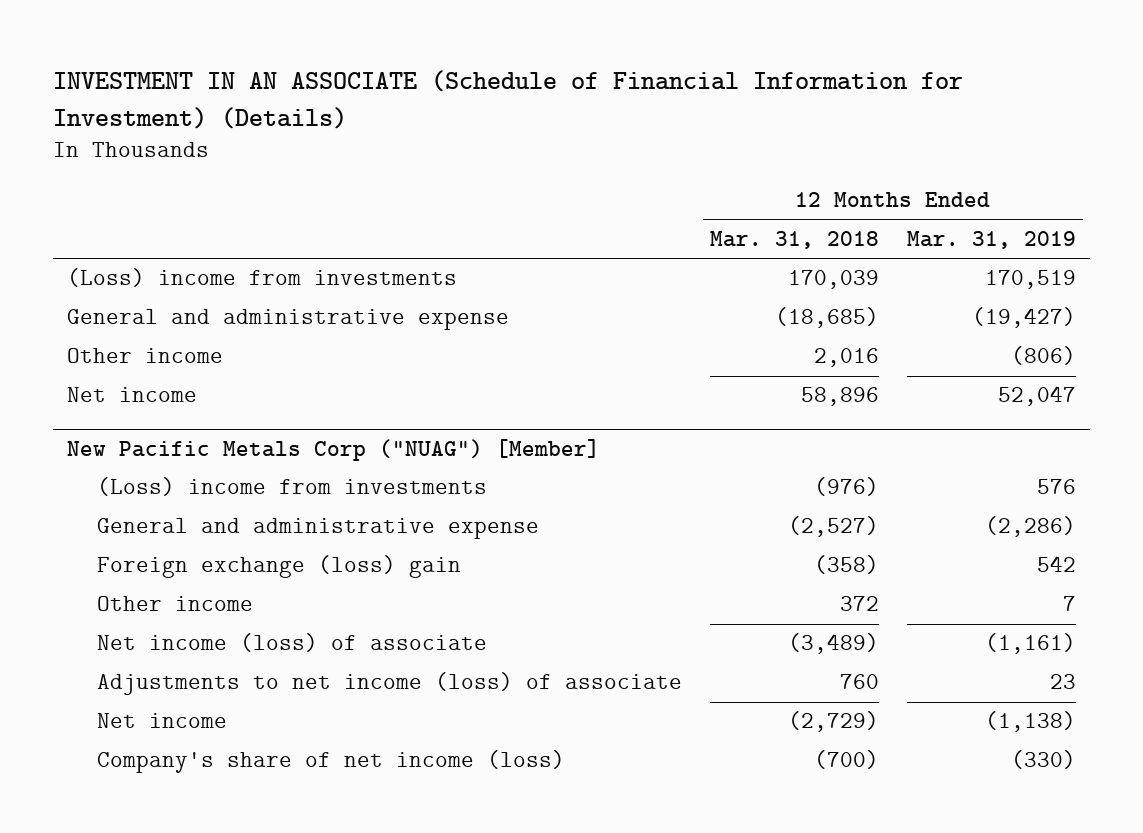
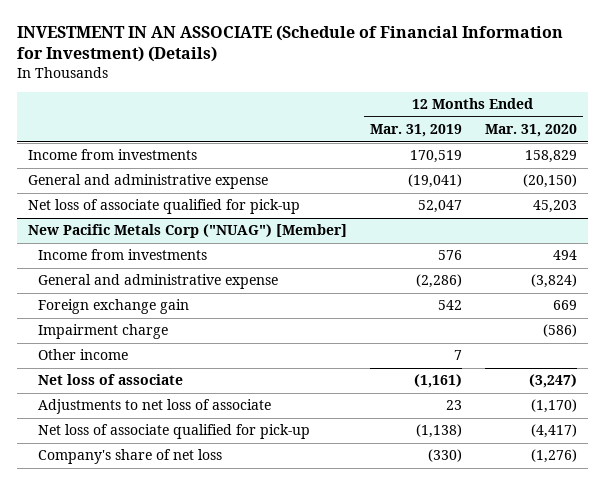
[709,231,879,250] Mar. 31, 2018 -> none
none -> [484,124,577,138] Mar. 31, 2020
[66,348,223,364] Other income -> none
[66,268,457,288] (Loss) income from investments -> [27,149,197,161] Income from investments
[971,307,1076,329] (19,427) -> [407,174,462,189] (19,041)
[66,387,197,403] Net income -> [27,199,300,215] Net loss of associate qualified for pick-up
[96,477,487,497] (Loss) income from investments -> [37,249,207,261] Income from investments
[96,555,461,579] Foreign exchange (loss) gain -> [37,299,189,315] Foreign exchange gain
none -> [37,324,168,340] Impairment charge
[96,633,487,653] Net income (loss) of associate -> [37,374,183,386] Net loss of associate
[96,672,682,696] Adjustments to net income (loss) of associate -> [37,399,271,415] Adjustments to net loss of associate
[96,713,227,729] Net income -> [37,424,310,440] Net loss of associate qualified for pick-up
[96,750,565,774] Company's share of net income (loss) -> [37,449,222,465] Company's share of net loss

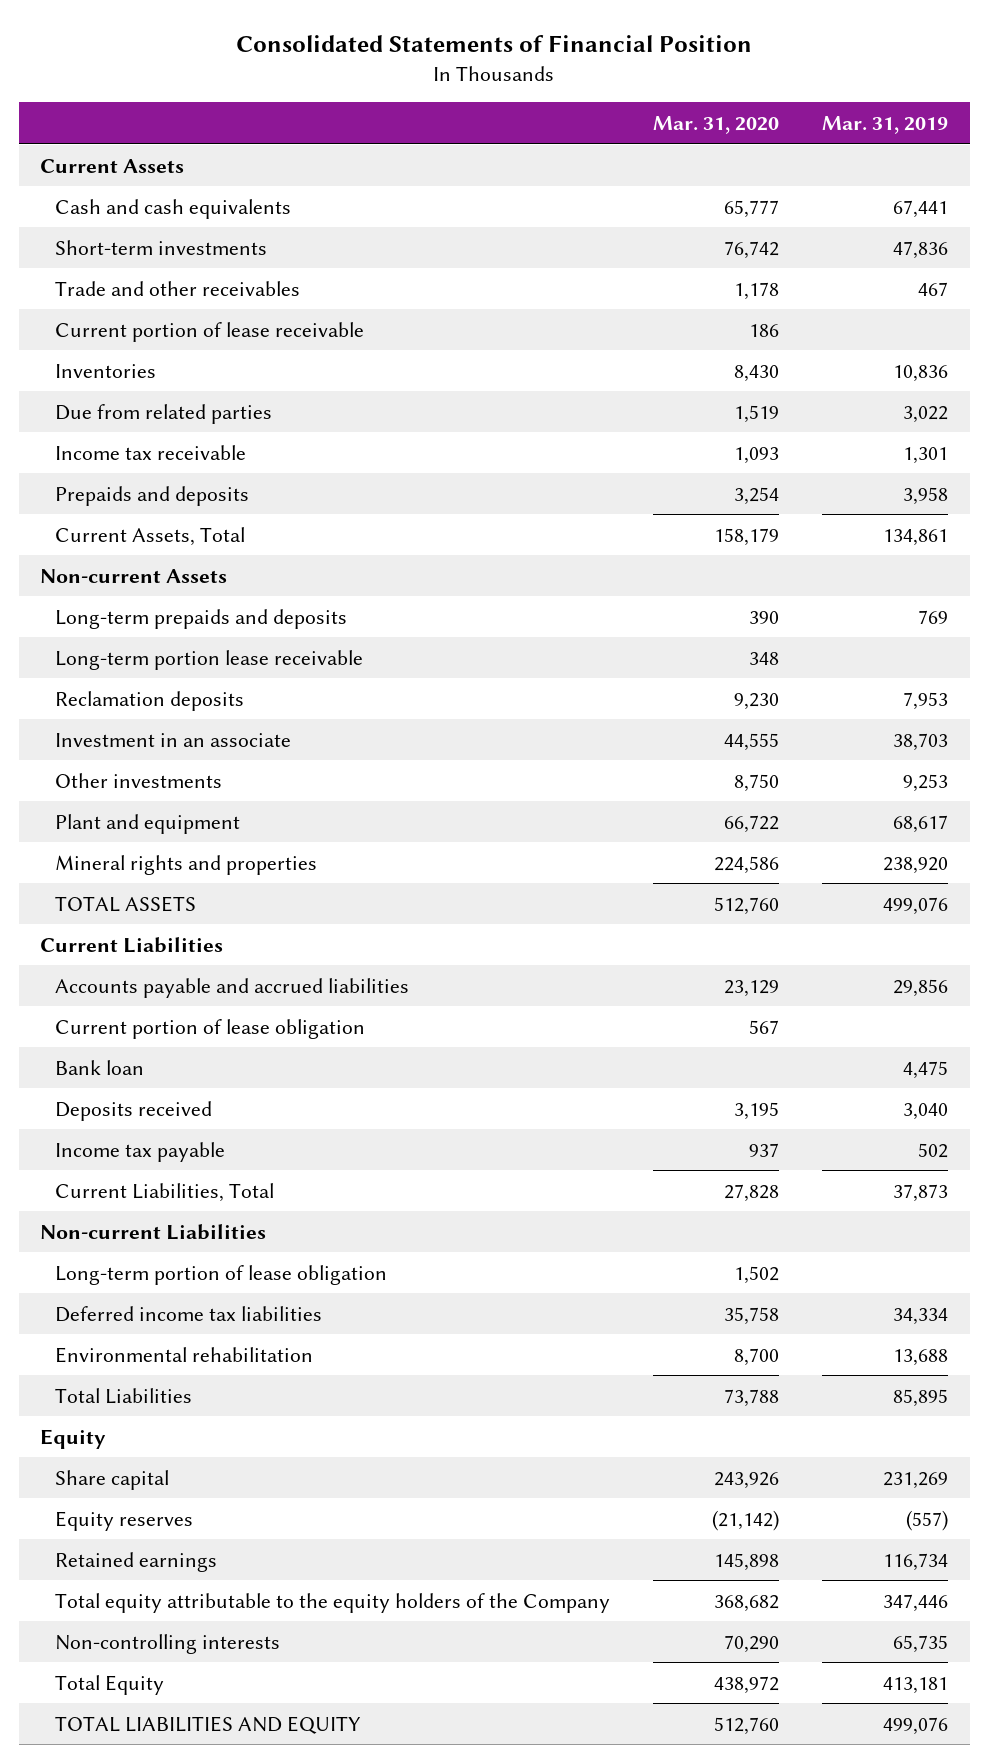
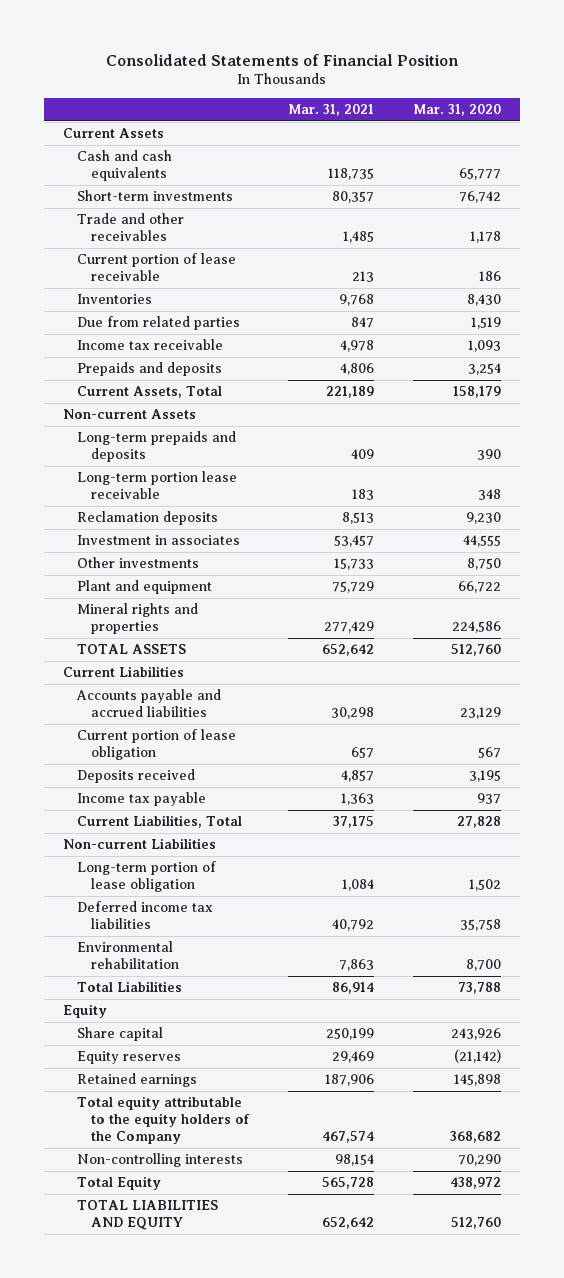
[822,115,949,134] Mar. 31, 2019 -> none
none -> [288,104,375,117] Mar. 31, 2021
[55,732,292,747] Investment in an associate -> [77,535,241,546] Investment in associates
[55,1059,145,1075] Bank loan -> none

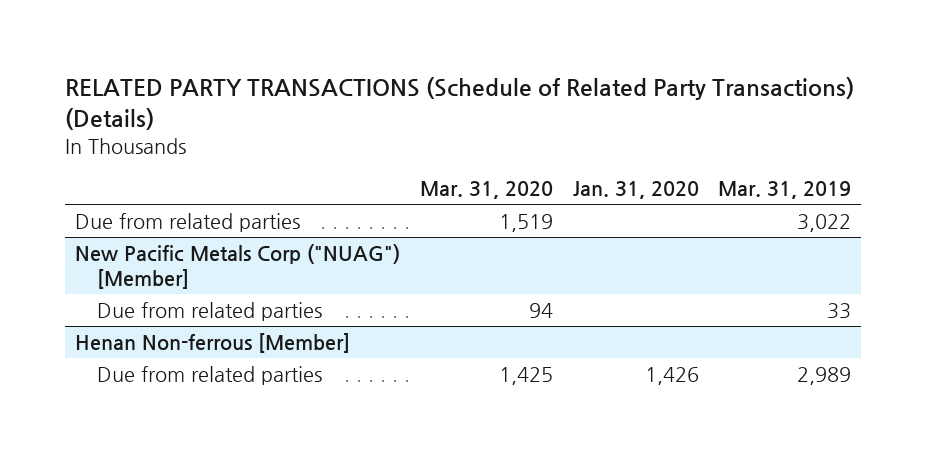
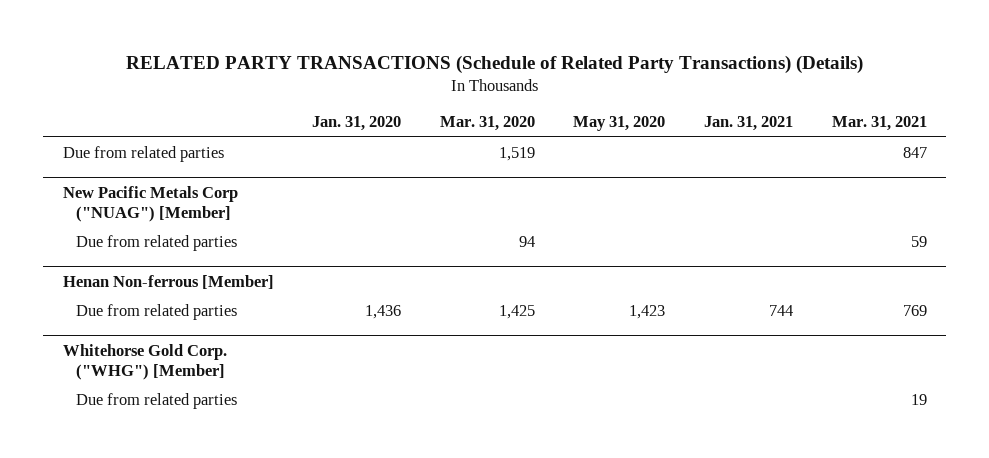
[718,180,852,199] Mar. 31, 2019 -> none
none -> [573,116,666,132] May 31, 2020
none -> [704,116,794,132] Jan. 31, 2021
none -> [831,116,927,132] Mar. 31, 2021
[644,366,699,385] 1,426 -> [365,305,402,320] 1,436
none -> [62,343,227,380] Whitehorse Gold Corp. ("WHG") [Member]
none -> [75,393,237,410] Due from related parties

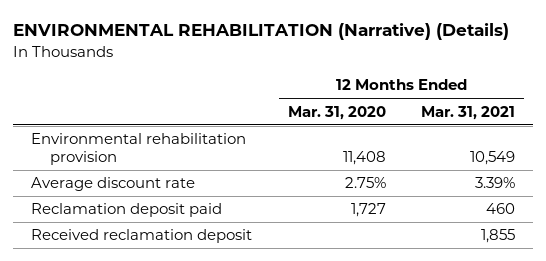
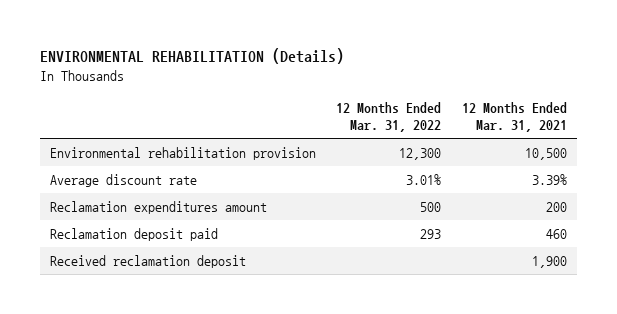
[13,23,510,41] ENVIRONMENTAL REHABILITATION (Narrative) (Details) -> [39,48,344,65] ENVIRONMENTAL REHABILITATION (Details)
[287,105,386,120] Mar. 31, 2020 -> none
none -> [336,101,442,132] 12 Months Ended Mar. 31, 2022
[470,150,516,165] 10,549 -> [524,148,567,161] 10,500
none -> [50,201,268,215] Reclamation expenditures amount
[481,229,516,244] 1,855 -> [531,256,567,269] 1,900

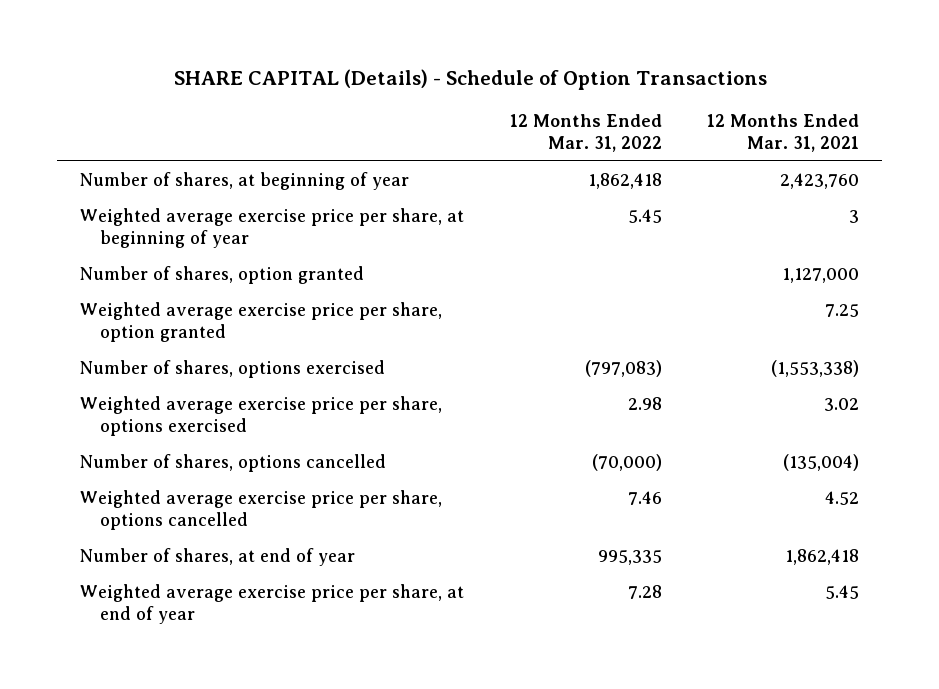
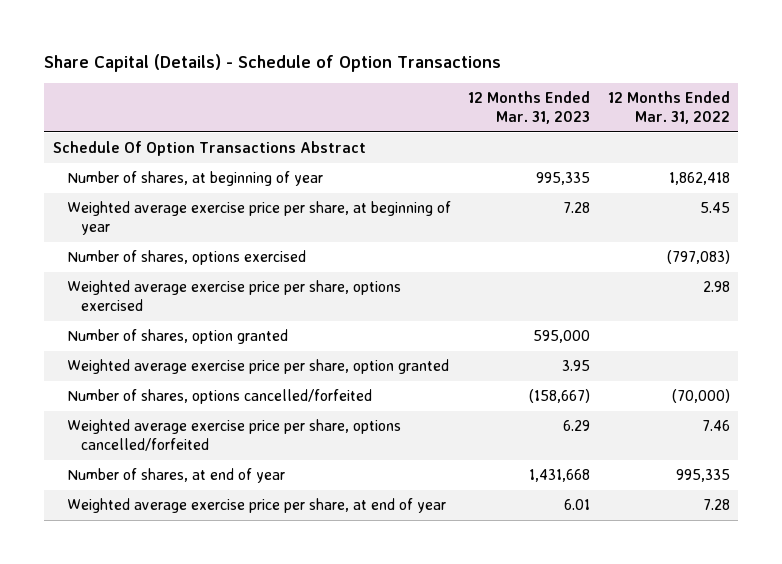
[173,68,767,90] SHARE CAPITAL (Details) - Schedule of Option Transactions -> [44,53,502,72] Share Capital (Details) - Schedule of Option Transactions
[707,113,860,153] 12 Months Ended Mar. 31, 2021 -> none
none -> [468,91,591,125] 12 Months Ended Mar. 31, 2023
none -> [52,141,366,157] Schedule Of Option Transactions Abstract
[79,265,364,284] Number of shares, option granted -> [66,329,288,345] Number of shares, option granted
[79,301,442,343] Weighted average exercise price per share, option granted -> [66,359,449,375] Weighted average exercise price per share, option granted
[79,453,386,472] Number of shares, options cancelled -> [66,389,372,405] Number of shares, options cancelled/forfeited
[79,489,442,531] Weighted average exercise price per share, options cancelled -> [66,419,401,452] Weighted average exercise price per share, options cancelled/forfeited

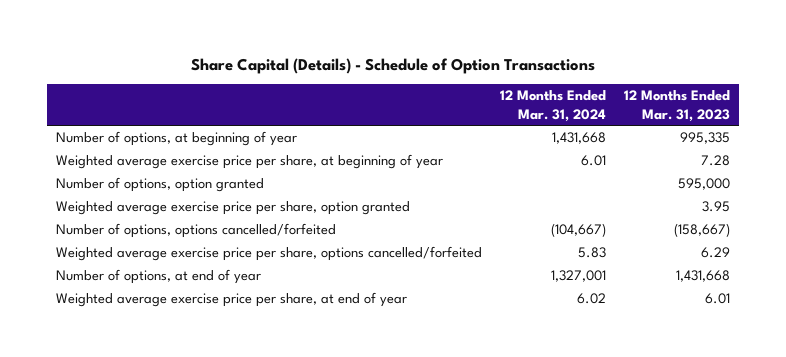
[607,91,730,125] 12 Months Ended Mar. 31, 2022 -> none
none -> [500,90,607,122] 12 Months Ended Mar. 31, 2024
[52,141,366,157] Schedule Of Option Transactions Abstract -> none
[66,171,323,187] Number of shares, at beginning of year -> [56,131,298,147] Number of options, at beginning of year
[66,250,306,266] Number of shares, options exercised -> none
[66,280,401,312] Weighted average exercise price per share, options exercised -> none
[66,329,288,345] Number of shares, option granted -> [56,177,265,193] Number of options, option granted
[66,389,372,405] Number of shares, options cancelled/forfeited -> [56,223,337,239] Number of options, options cancelled/forfeited
[66,468,285,484] Number of shares, at end of year -> [56,269,262,285] Number of options, at end of year

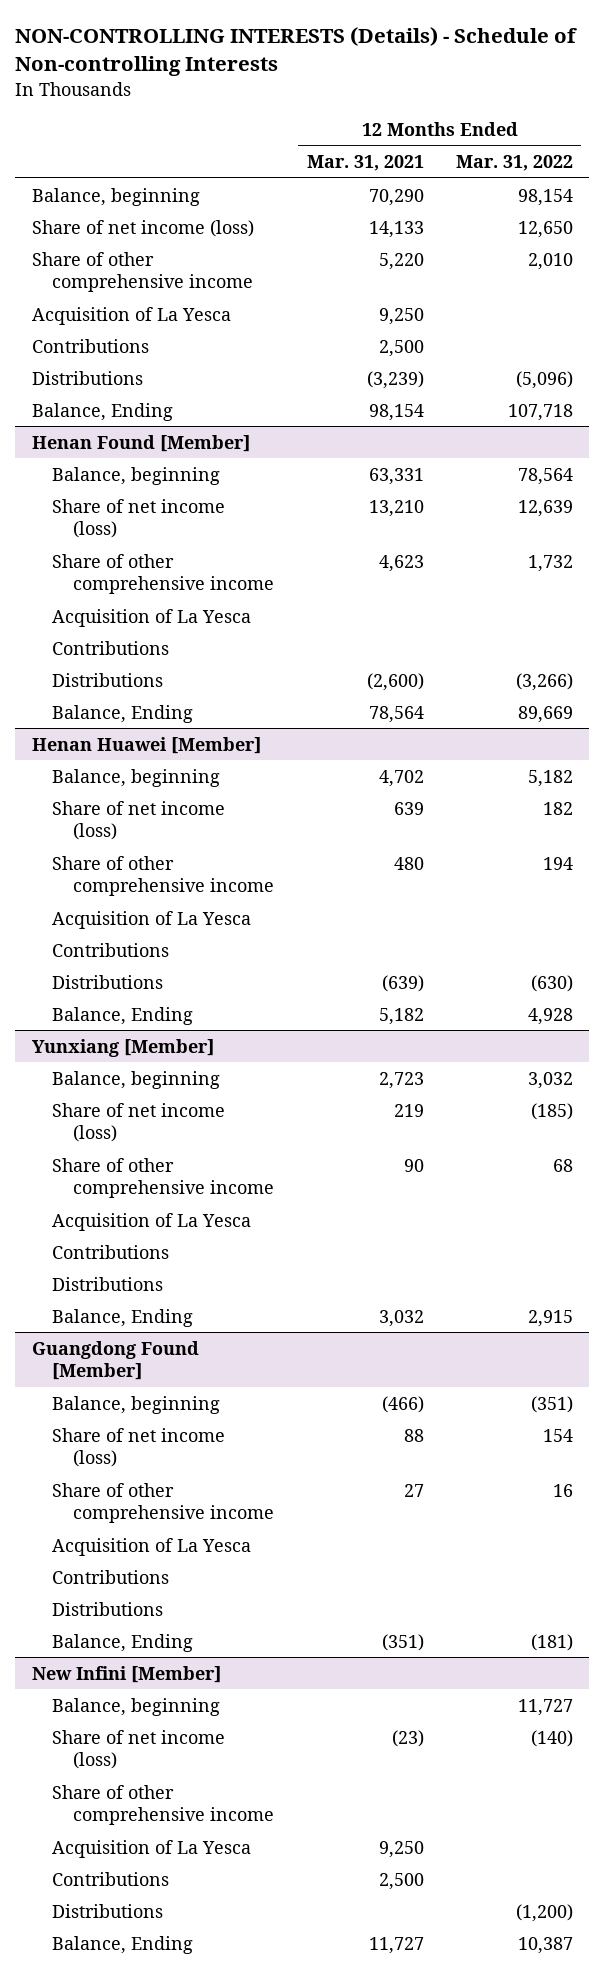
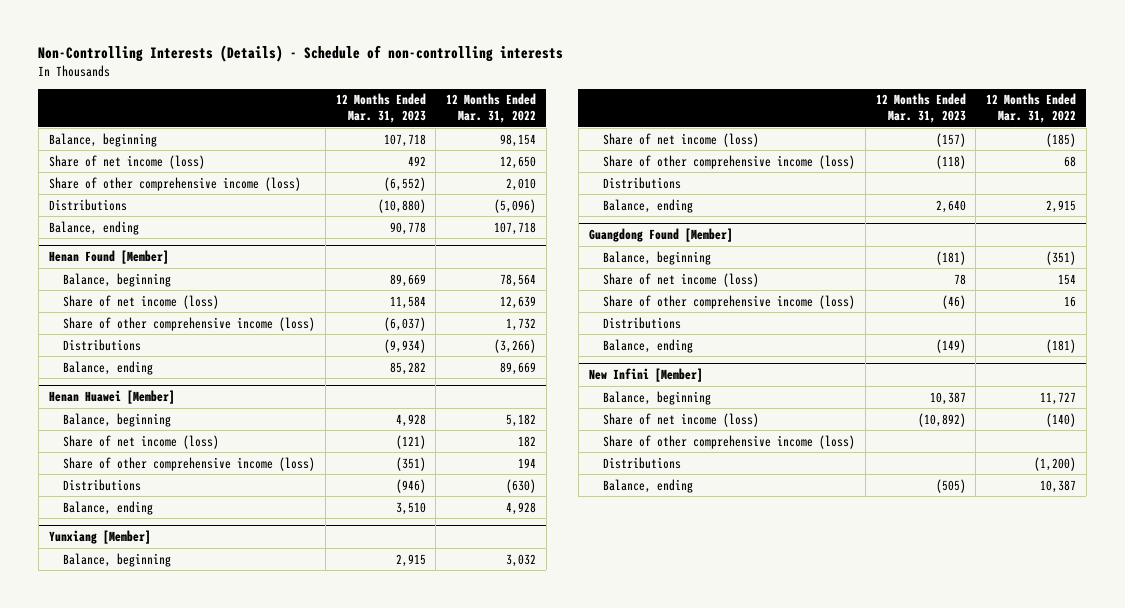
[15,27,578,77] NON-CONTROLLING INTERESTS (Details) - Schedule of Non-controlling Interests -> [38,45,564,63] Non-Controlling Interests (Details) - Schedule of non-controlling interests
[306,155,424,172] Mar. 31, 2021 -> none
none -> [335,93,426,123] 12 Months Ended Mar. 31, 2023
[31,306,231,325] Acquisition of La Yesca -> none
[31,338,149,353] Contributions -> none
[31,251,254,293] Share of other comprehensive income -> [48,176,301,191] Share of other comprehensive income (loss)
[31,402,173,421] Balance, Ending -> [48,220,139,235] Balance, ending
[52,608,252,627] Acquisition of La Yesca -> none
[52,640,170,655] Contributions -> none
[52,553,275,595] Share of other comprehensive income -> [63,316,316,331] Share of other comprehensive income (loss)
[52,704,194,723] Balance, Ending -> [63,360,154,375] Balance, ending
[52,910,252,929] Acquisition of La Yesca -> none
[52,942,170,957] Contributions -> none
[52,855,275,897] Share of other comprehensive income -> [63,456,316,471] Share of other comprehensive income (loss)
[52,1006,194,1025] Balance, Ending -> [63,500,154,515] Balance, ending
[52,1212,252,1231] Acquisition of La Yesca -> none
[52,1244,170,1259] Contributions -> none
[52,1157,275,1199] Share of other comprehensive income -> [603,154,856,169] Share of other comprehensive income (loss)
[52,1308,194,1327] Balance, Ending -> [603,198,694,213] Balance, ending
[52,1537,252,1556] Acquisition of La Yesca -> none
[52,1569,170,1584] Contributions -> none
[52,1482,275,1524] Share of other comprehensive income -> [603,294,856,309] Share of other comprehensive income (loss)
[52,1633,194,1652] Balance, Ending -> [603,338,694,353] Balance, ending
[52,1839,252,1858] Acquisition of La Yesca -> none
[52,1871,170,1886] Contributions -> none
[52,1784,275,1826] Share of other comprehensive income -> [603,434,856,449] Share of other comprehensive income (loss)
[52,1935,194,1954] Balance, Ending -> [603,478,694,493] Balance, ending

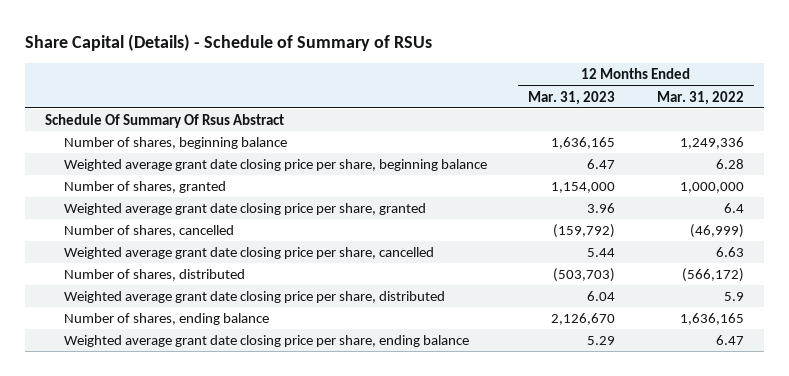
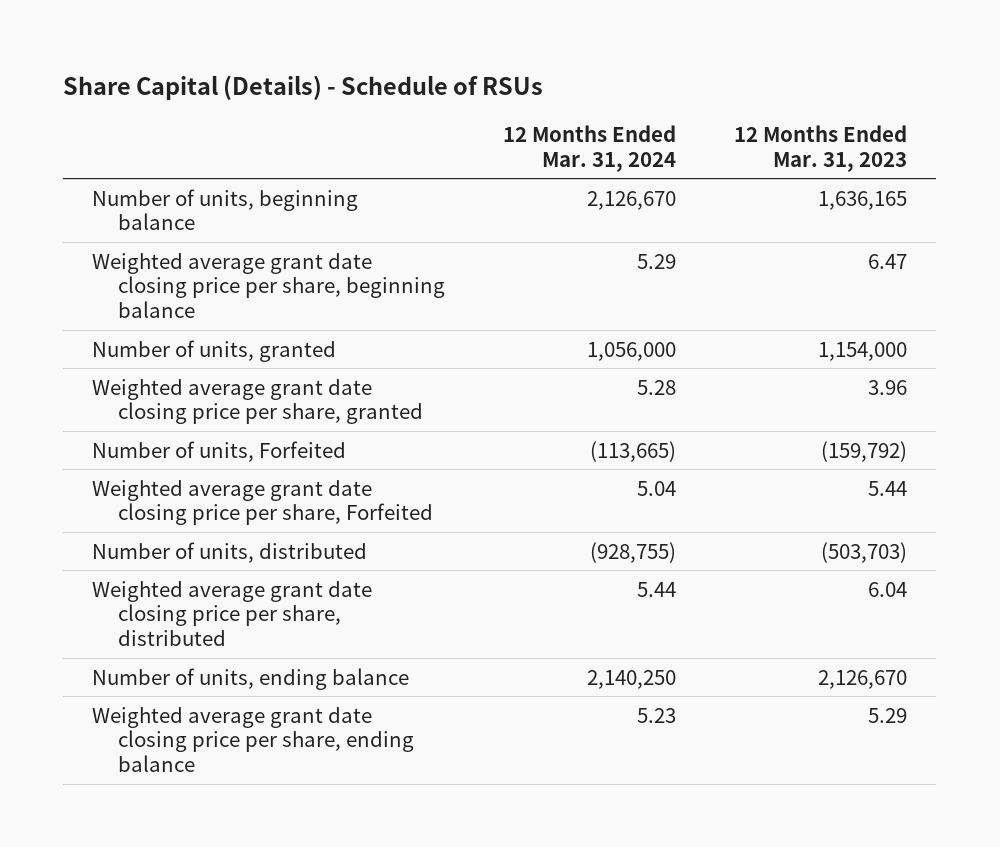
[24,33,432,51] Share Capital (Details) - Schedule of Summary of RSUs -> [63,74,544,100] Share Capital (Details) - Schedule of RSUs
[656,90,744,105] Mar. 31, 2022 -> none
none -> [503,124,677,172] 12 Months Ended Mar. 31, 2024
[45,114,285,129] Schedule Of Summary Of Rsus Abstract -> none
[64,137,288,150] Number of shares, beginning balance -> [92,188,359,231] Number of units, beginning balance
[64,181,227,194] Number of shares, granted -> [92,339,337,362] Number of units, granted
[64,225,235,238] Number of shares, cancelled -> [92,440,347,462] Number of units, Forfeited
[64,247,435,260] Weighted average grant date closing price per share, cancelled -> [92,479,434,526] Weighted average grant date closing price per share, Forfeited
[64,269,246,282] Number of shares, distributed -> [92,541,368,563] Number of units, distributed
[64,313,270,326] Number of shares, ending balance -> [92,667,410,690] Number of units, ending balance

